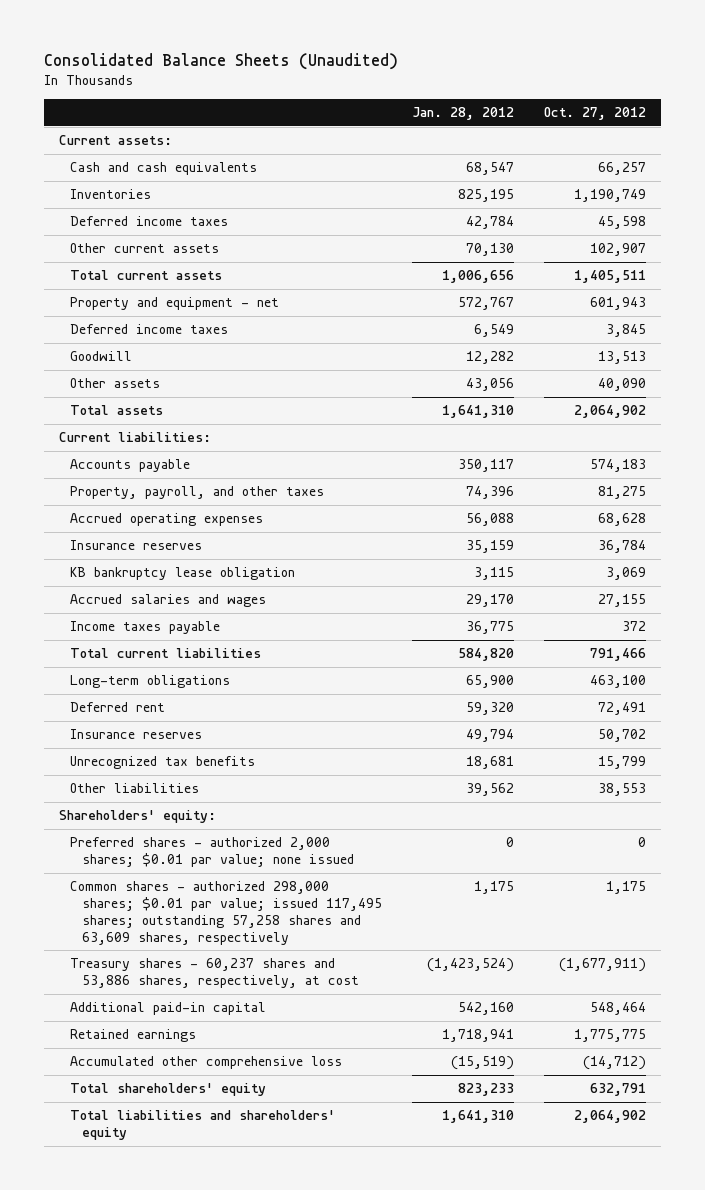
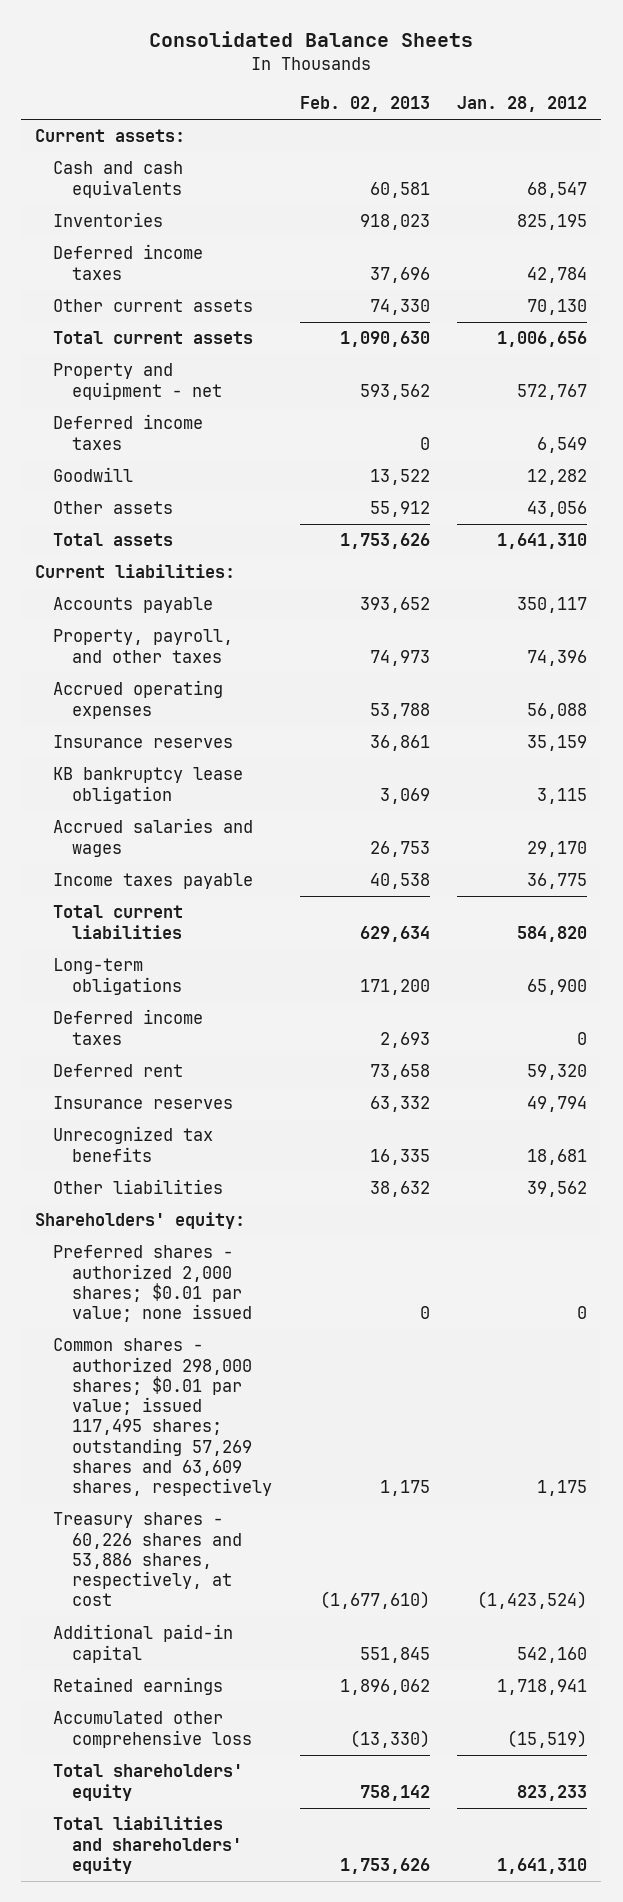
[43,52,398,70] Consolidated Balance Sheets (Unaudited) -> [149,31,474,48] Consolidated Balance Sheets
[544,107,647,121] Oct. 27, 2012 -> none
none -> [299,95,430,112] Feb. 02, 2013
none -> [53,1009,204,1045] Deferred income taxes
[70,881,382,945] Common shares - authorized 298,000 shares; $0.01 par value; issued 117,495 shares; outstanding 57,258 shares and 63,609 shares, respectively -> [53,1338,272,1497] Common shares - authorized 298,000 shares; $0.01 par value; issued 117,495 shares; outstanding 57,269 shares and 63,609 shares, respectively
[70,958,359,989] Treasury shares - 60,237 shares and 53,886 shares, respectively, at cost -> [53,1512,242,1607] Treasury shares - 60,226 shares and 53,886 shares, respectively, at cost

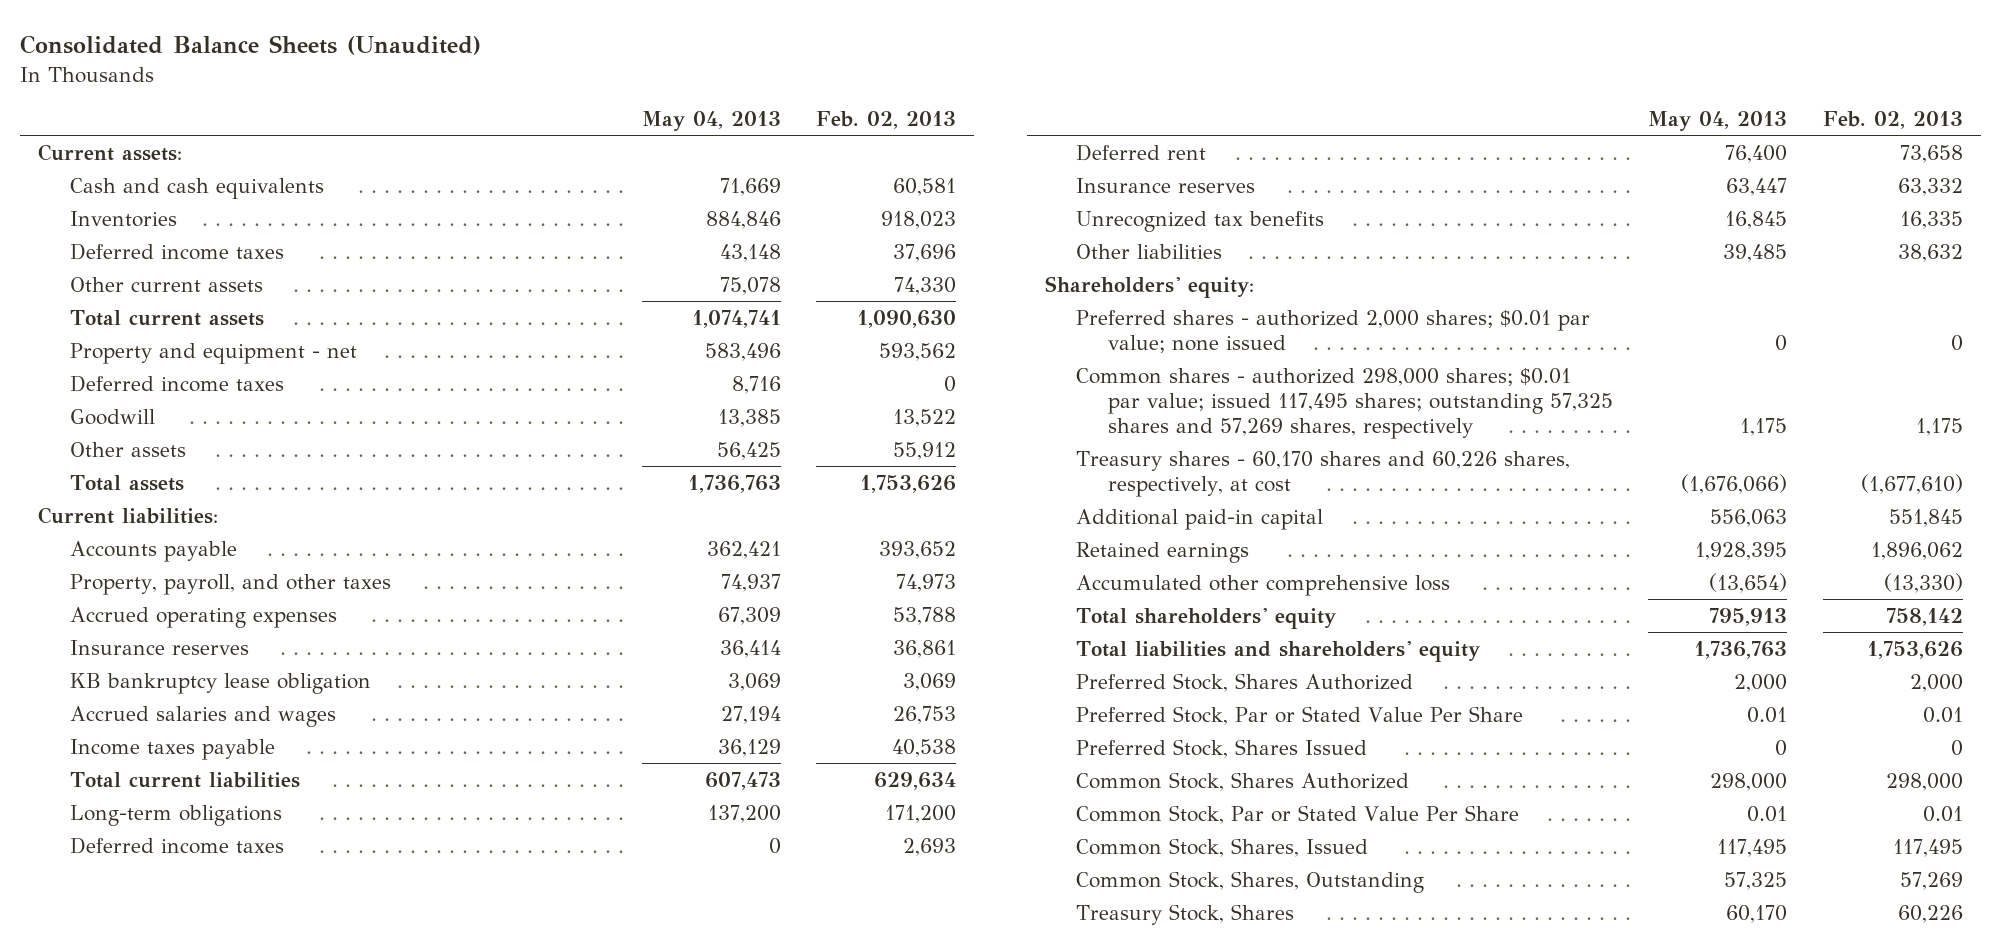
[149,31,474,48] Consolidated Balance Sheets -> [20,35,482,56] Consolidated Balance Sheets (Unaudited)
[457,95,588,112] Jan. 28, 2012 -> none
none -> [641,111,781,132] May 04, 2013
[53,1338,272,1497] Common shares - authorized 298,000 shares; $0.01 par value; issued 117,495 shares; outstanding 57,269 shares and 63,609 shares, respectively -> [1076,367,1613,439] Common shares - authorized 298,000 shares; $0.01 par value; issued 117,495 shares; outstanding 57,325 shares and 57,269 shares, respectively
[53,1512,242,1607] Treasury shares - 60,226 shares and 53,886 shares, respectively, at cost -> [1076,450,1571,497] Treasury shares - 60,170 shares and 60,226 shares, respectively, at cost
none -> [1076,672,1414,692] Preferred Stock, Shares Authorized
none -> [1076,705,1524,725] Preferred Stock, Par or Stated Value Per Share
none -> [1076,738,1368,758] Preferred Stock, Shares Issued
none -> [1076,771,1410,791] Common Stock, Shares Authorized
none -> [1076,804,1520,824] Common Stock, Par or Stated Value Per Share
none -> [1076,837,1369,857] Common Stock, Shares, Issued
none -> [1076,870,1425,893] Common Stock, Shares, Outstanding
none -> [1076,903,1295,925] Treasury Stock, Shares

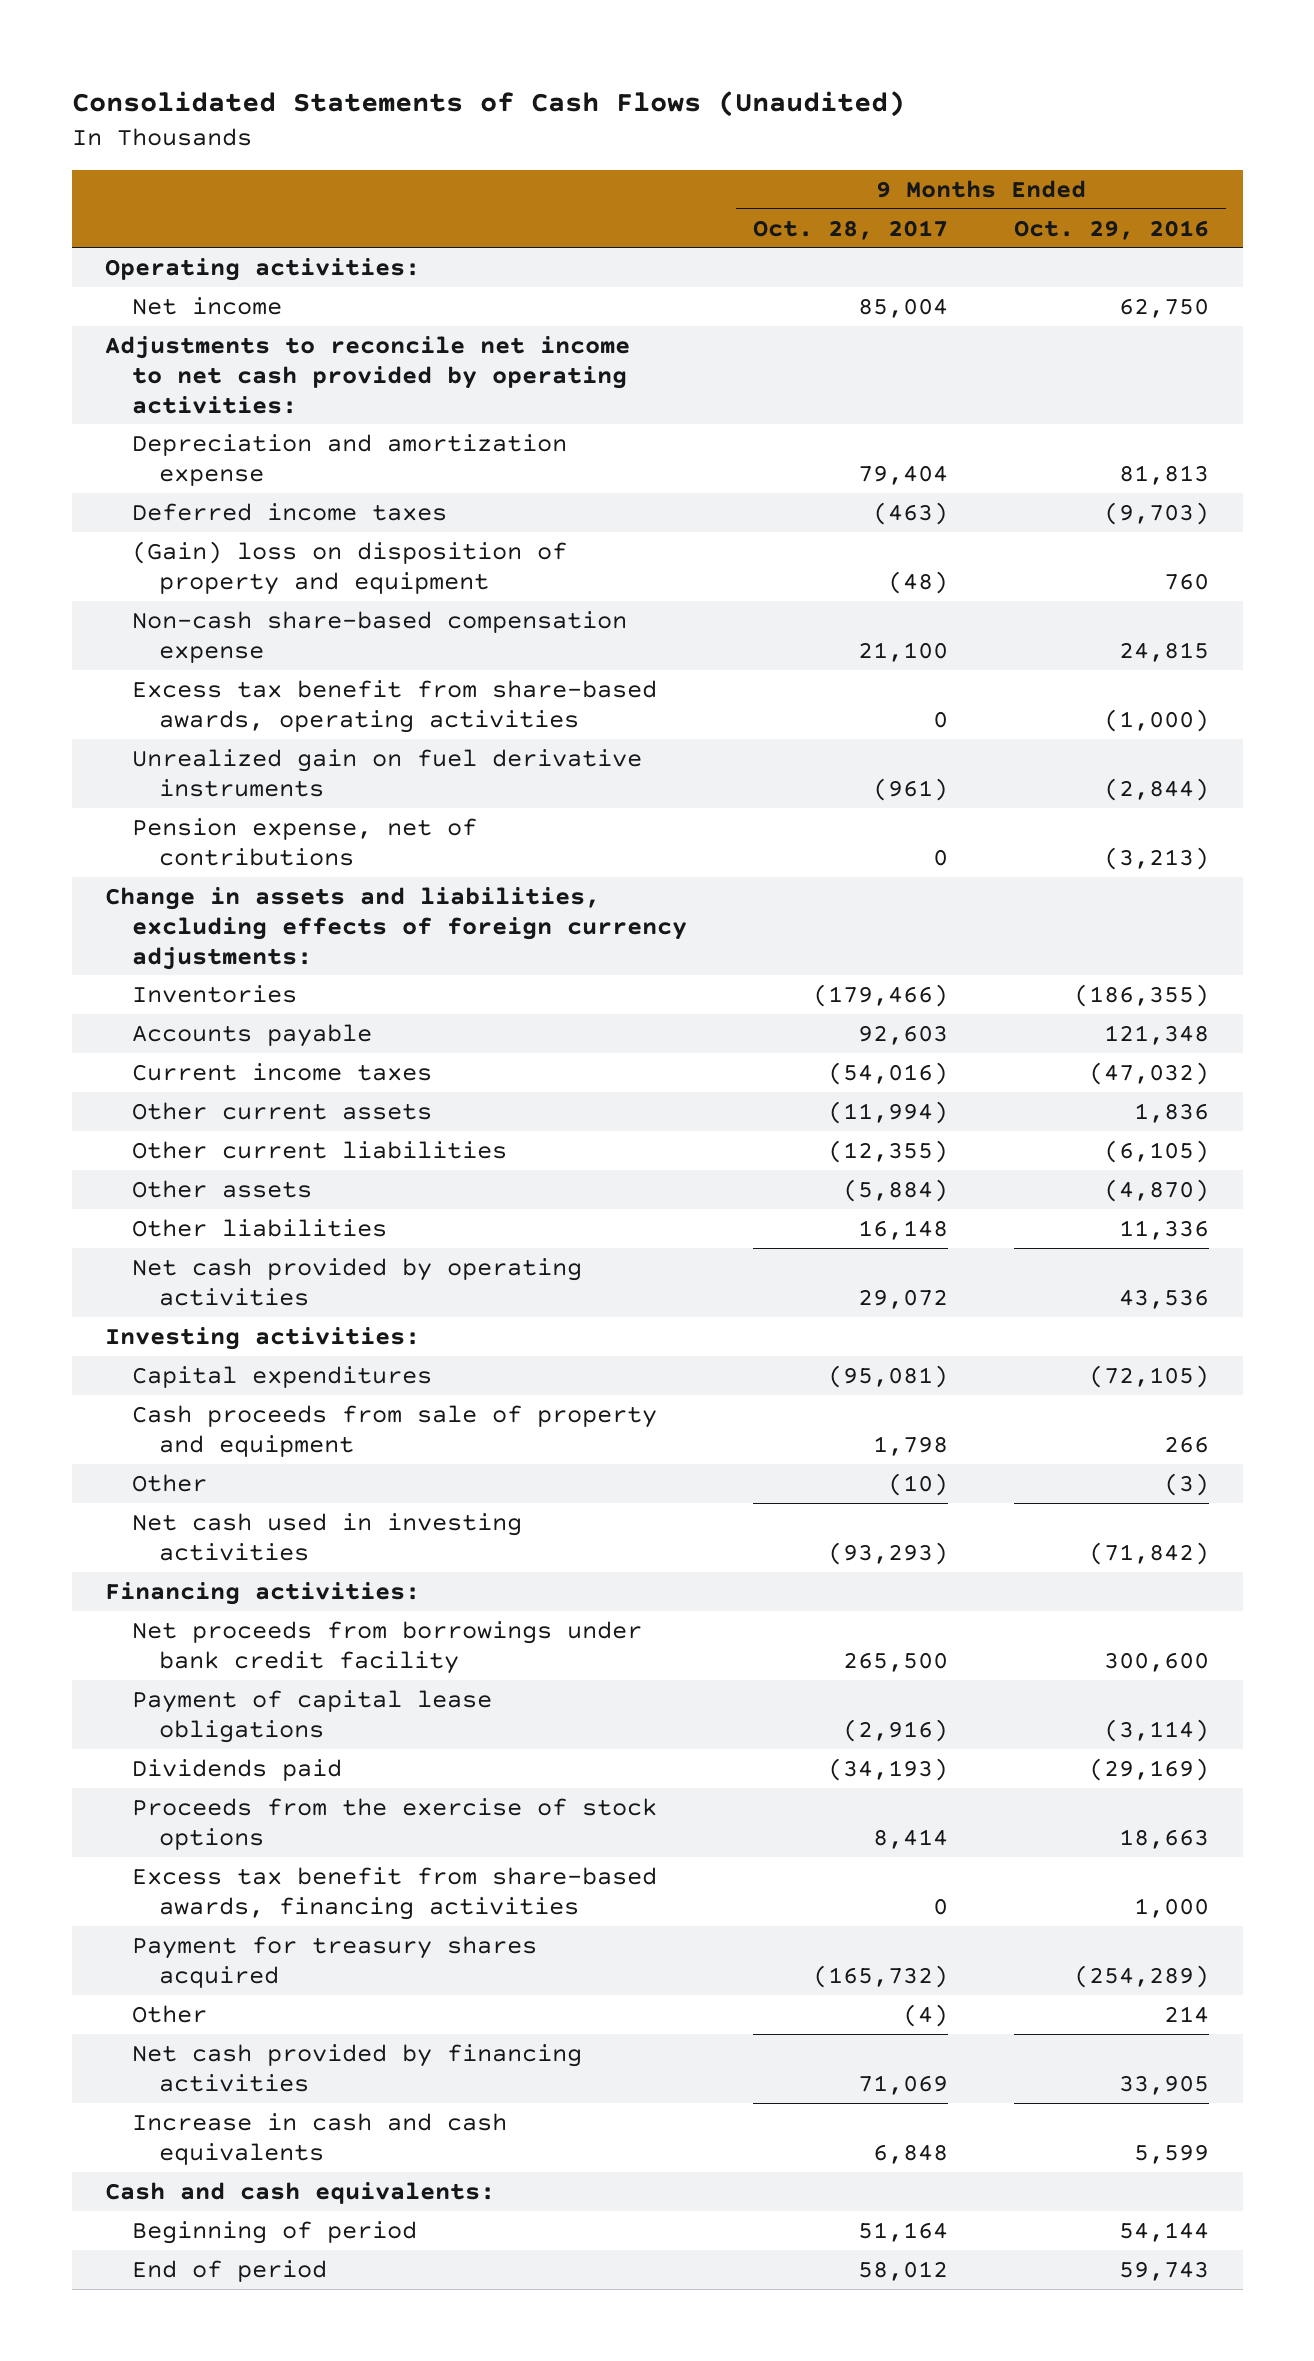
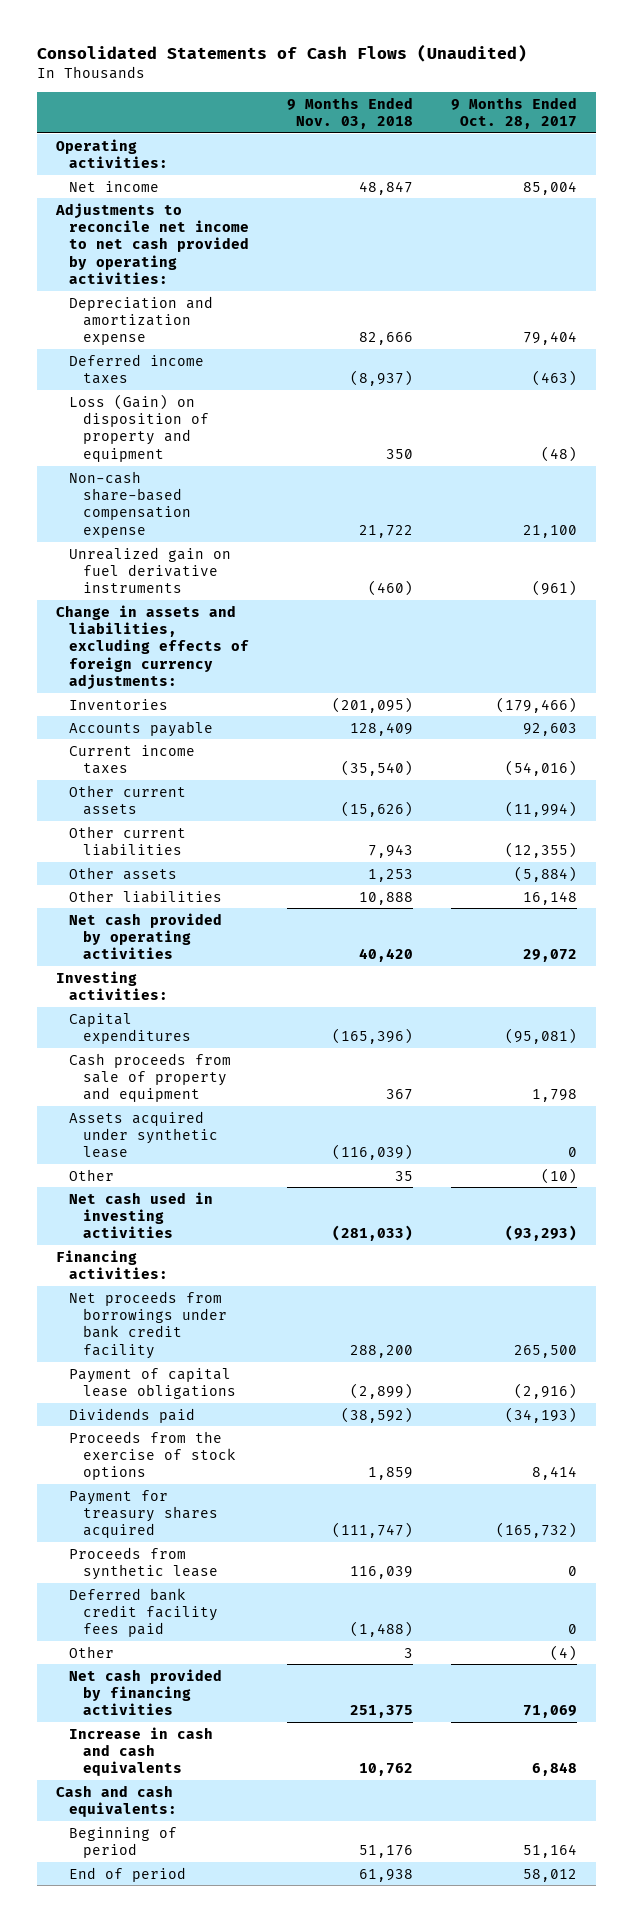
[1014,219,1210,240] Oct. 29, 2016 -> none
none -> [287,96,414,129] 9 Months Ended Nov. 03, 2018
[131,540,567,595] (Gain) loss on disposition of property and equipment -> [69,393,209,462] Loss (Gain) on disposition of property and equipment
[131,679,657,733] Excess tax benefit from share-based awards, operating activities -> none
[131,817,477,866] Pension expense, net of contributions -> none
none -> [69,1110,218,1159] Assets acquired under synthetic lease
[131,1866,657,1920] Excess tax benefit from share-based awards, financing activities -> none
none -> [69,1546,218,1581] Proceeds from synthetic lease
none -> [69,1587,218,1638] Deferred bank credit facility fees paid

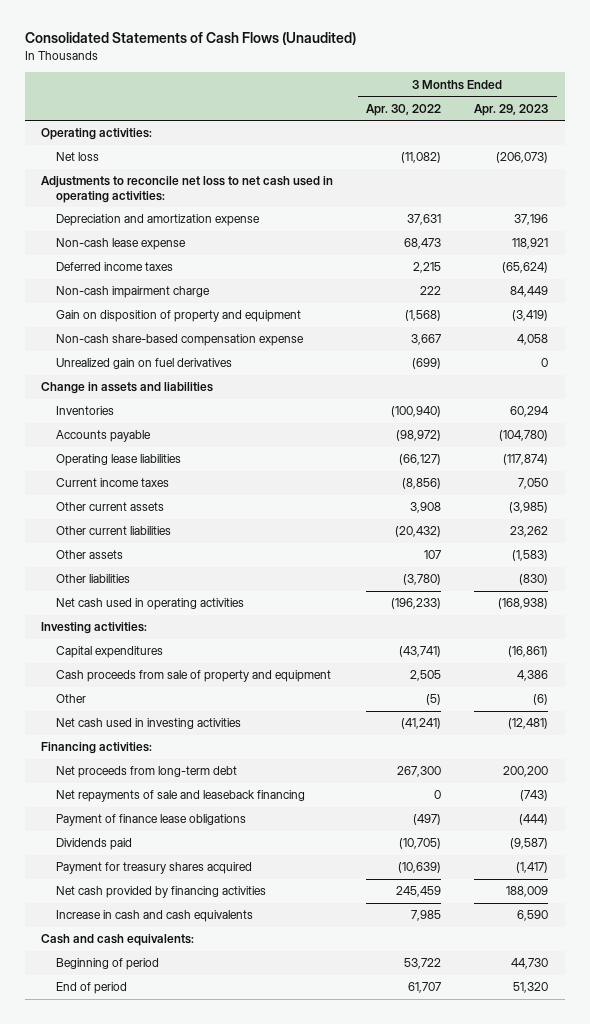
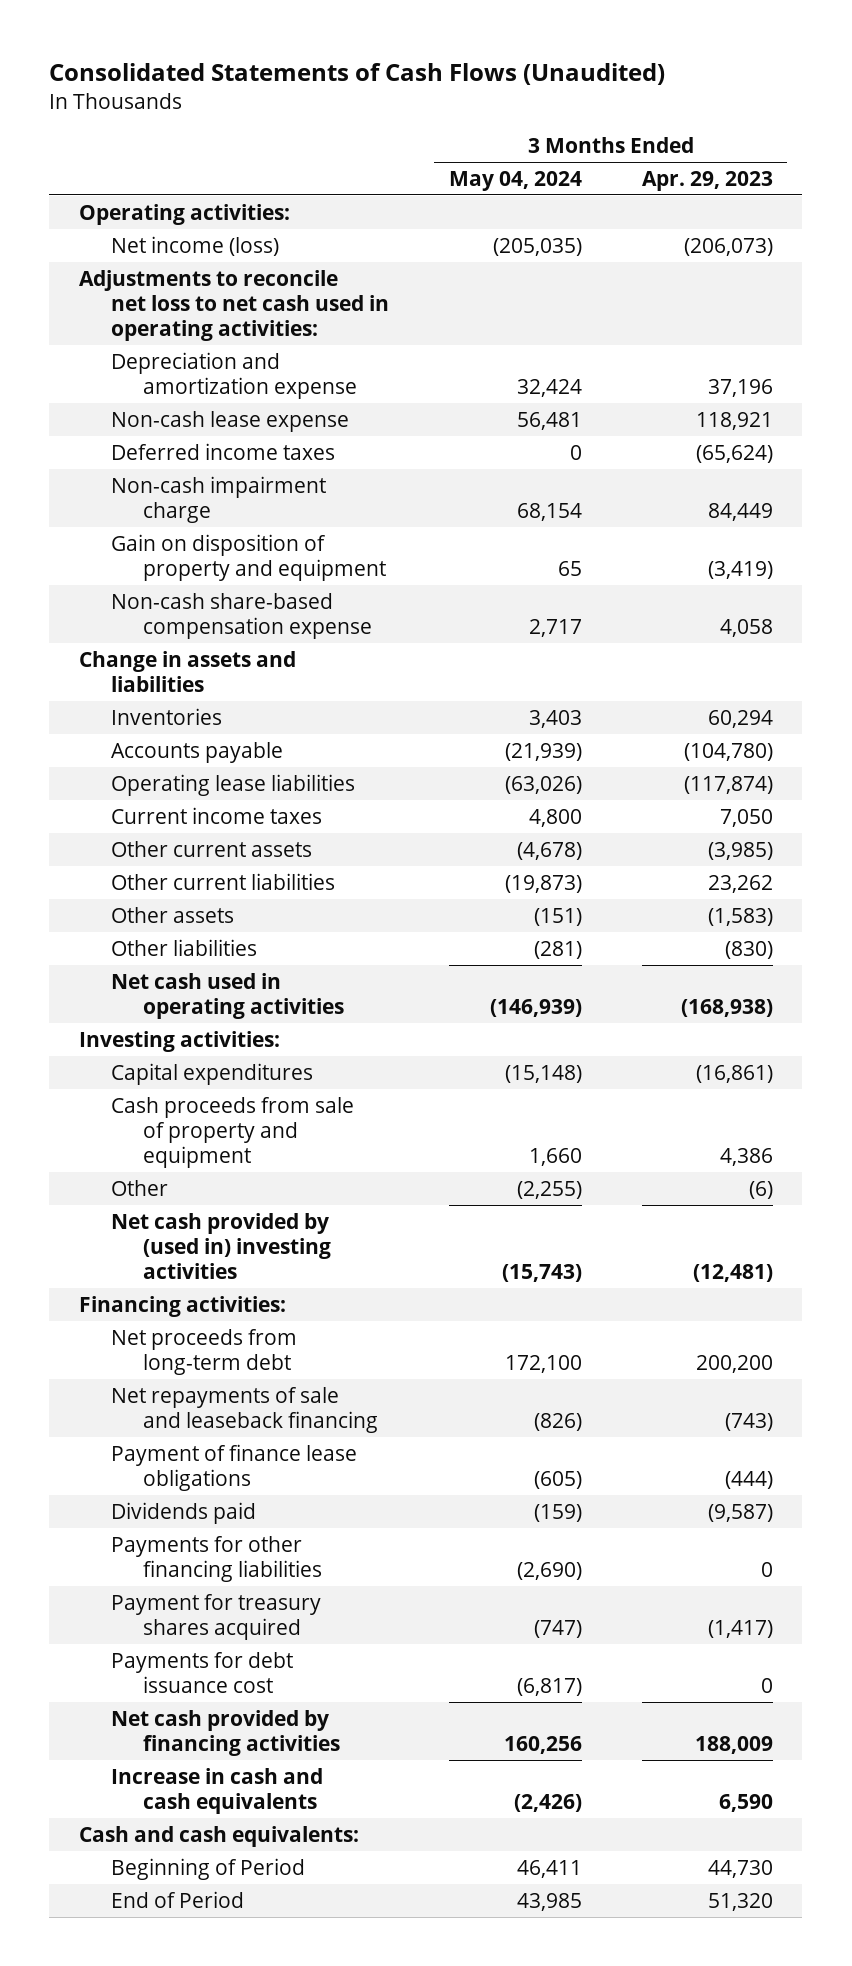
[366,103,442,116] Apr. 30, 2022 -> none
none -> [448,170,582,191] May 04, 2024
[55,152,99,162] Net loss -> [111,235,280,256] Net income (loss)
[55,358,232,370] Unrealized gain on fuel derivatives -> none
[55,718,241,730] Net cash used in investing activities -> [111,1212,332,1279] Net cash provided by (used in) investing activities
none -> [111,1535,323,1582] Payments for other financing liabilities
none -> [111,1651,294,1693] Payments for debt issuance cost
[55,958,159,971] Beginning of period -> [111,1857,306,1880] Beginning of Period
[55,982,127,995] End of period -> [111,1890,245,1908] End of Period

